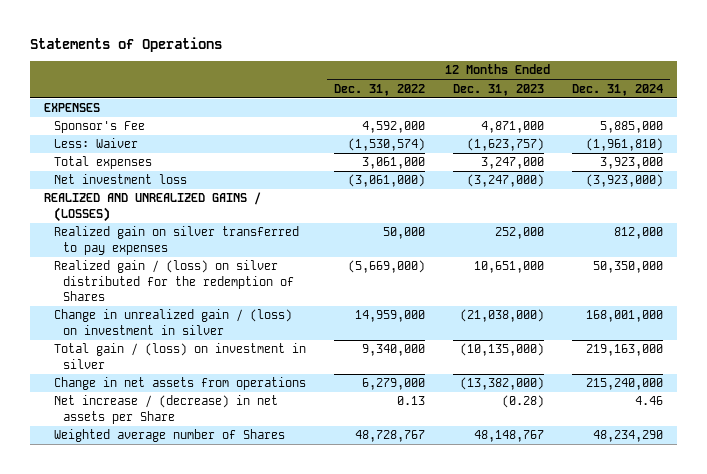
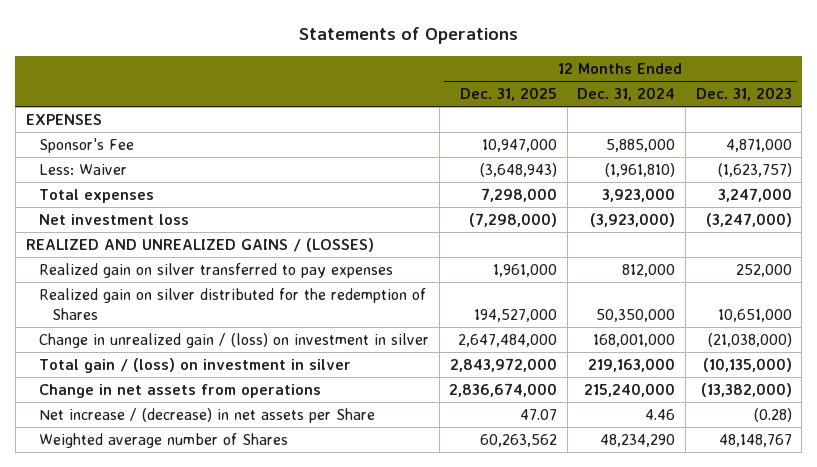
[333,83,425,96] Dec. 31, 2022 -> none
none -> [460,87,558,102] Dec. 31, 2025
[53,260,295,301] Realized gain / (loss) on silver distributed for the redemption of Shares -> [38,287,426,320] Realized gain on silver distributed for the redemption of Shares

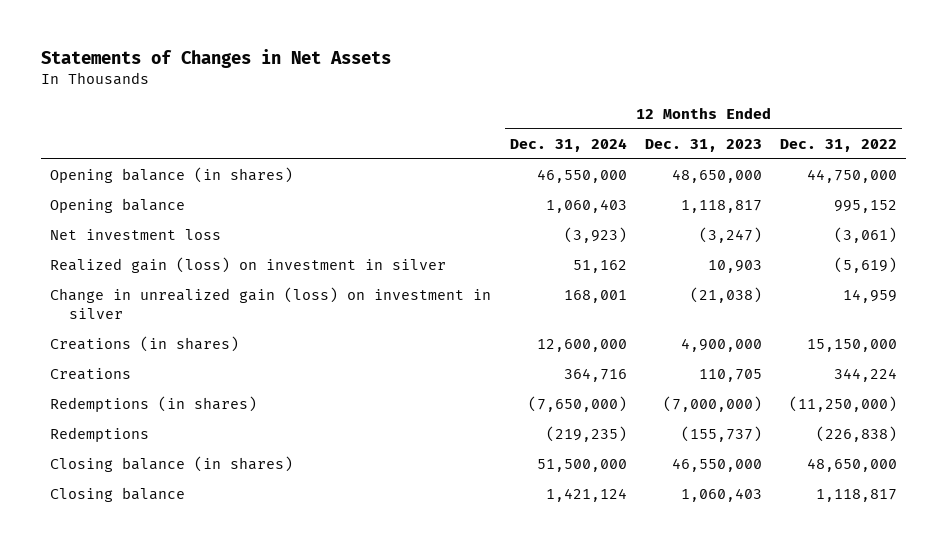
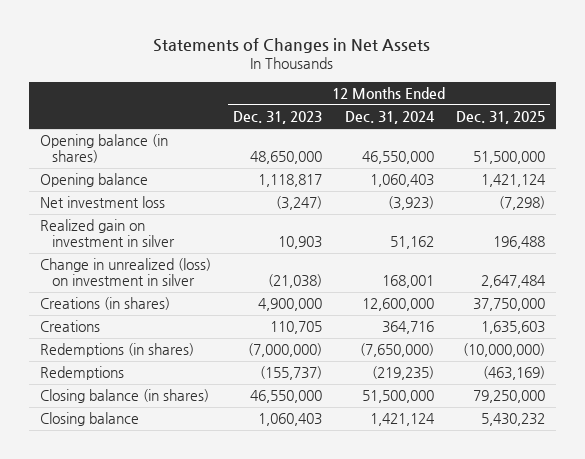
[780,138,898,152] Dec. 31, 2022 -> none
none -> [455,111,545,125] Dec. 31, 2025
[50,257,447,274] Realized gain (loss) on investment in silver -> [40,219,175,248] Realized gain on investment in silver
[50,287,492,320] Change in unrealized gain (loss) on investment in silver -> [40,258,212,287] Change in unrealized (loss) on investment in silver

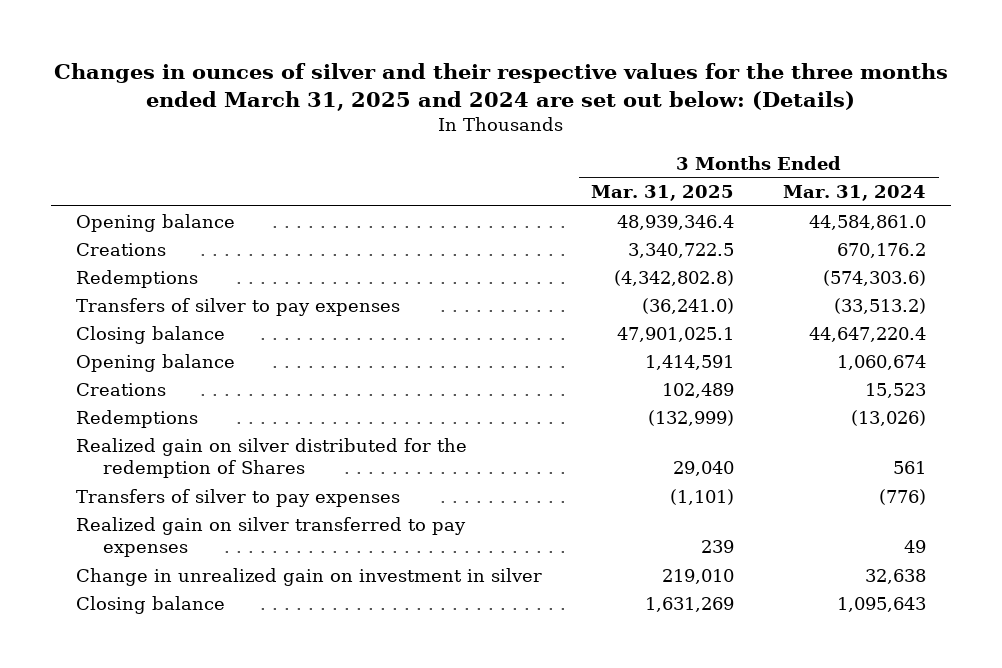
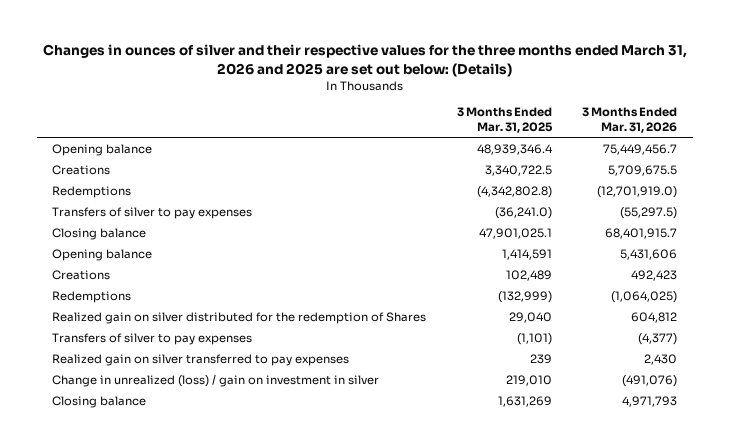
[53,62,948,111] Changes in ounces of silver and their respective values for the three months ended March 31, 2025 and 2024 are set out below: (Details) -> [42,44,687,77] Changes in ounces of silver and their respective values for the three months ended March 31, 2026 and 2025 are set out below: (Details)
[783,185,927,202] Mar. 31, 2024 -> none
none -> [582,107,678,133] 3 Months Ended Mar. 31, 2026
[75,567,542,586] Change in unrealized gain on investment in silver -> [52,374,380,387] Change in unrealized (loss) / gain on investment in silver

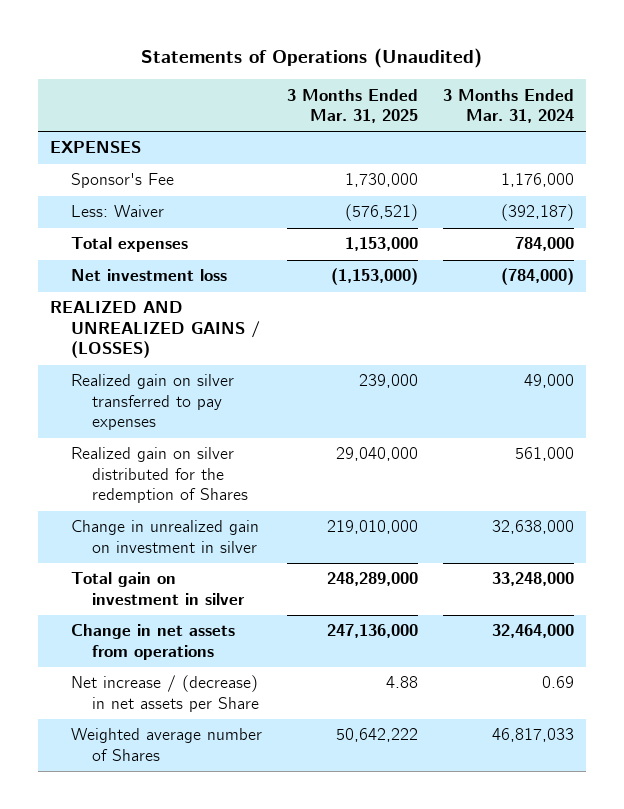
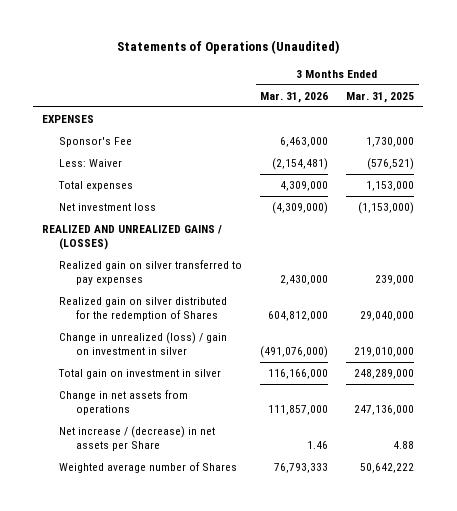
[442,88,574,124] 3 Months Ended Mar. 31, 2024 -> none
none -> [260,91,329,103] Mar. 31, 2026
[71,520,260,553] Change in unrealized gain on investment in silver -> [59,332,228,355] Change in unrealized (loss) / gain on investment in silver

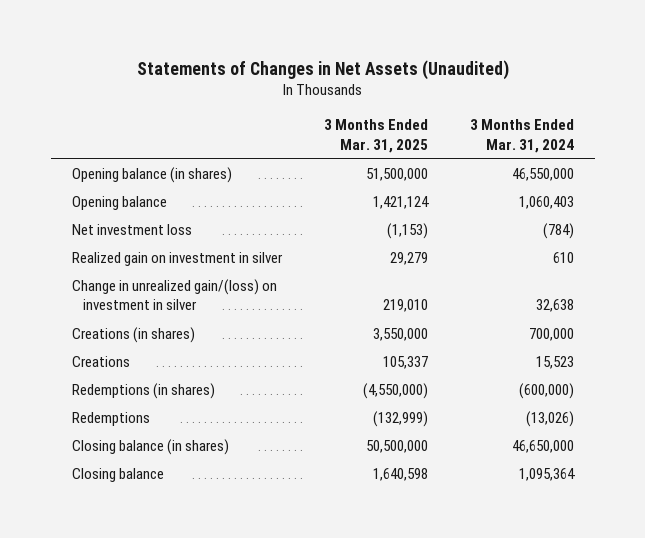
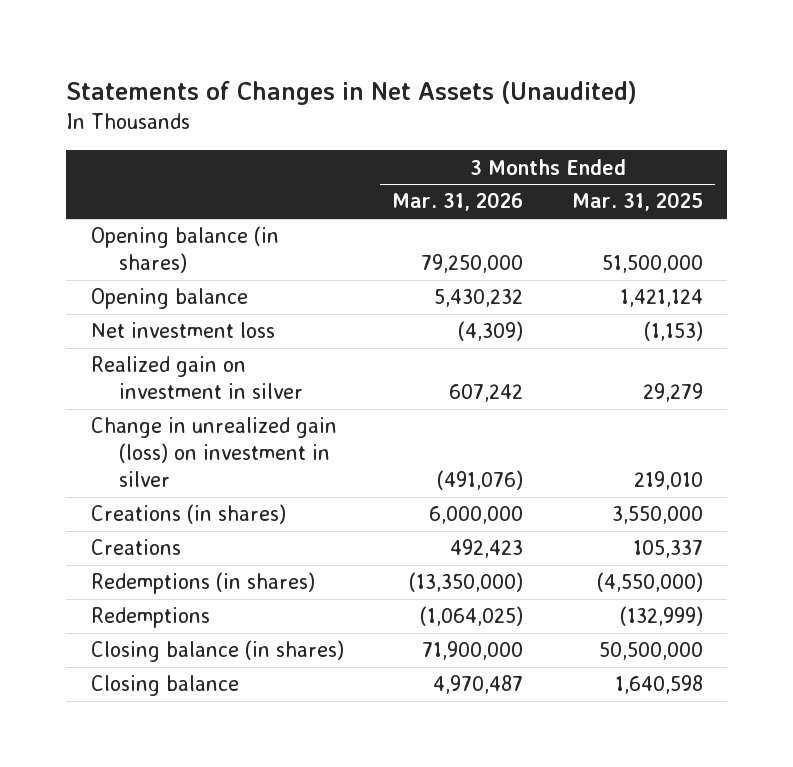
[469,118,574,153] 3 Months Ended Mar. 31, 2024 -> none
none -> [392,192,524,212] Mar. 31, 2026
[71,278,277,311] Change in unrealized gain/(loss) on investment in silver -> [90,417,337,488] Change in unrealized gain (loss) on investment in silver

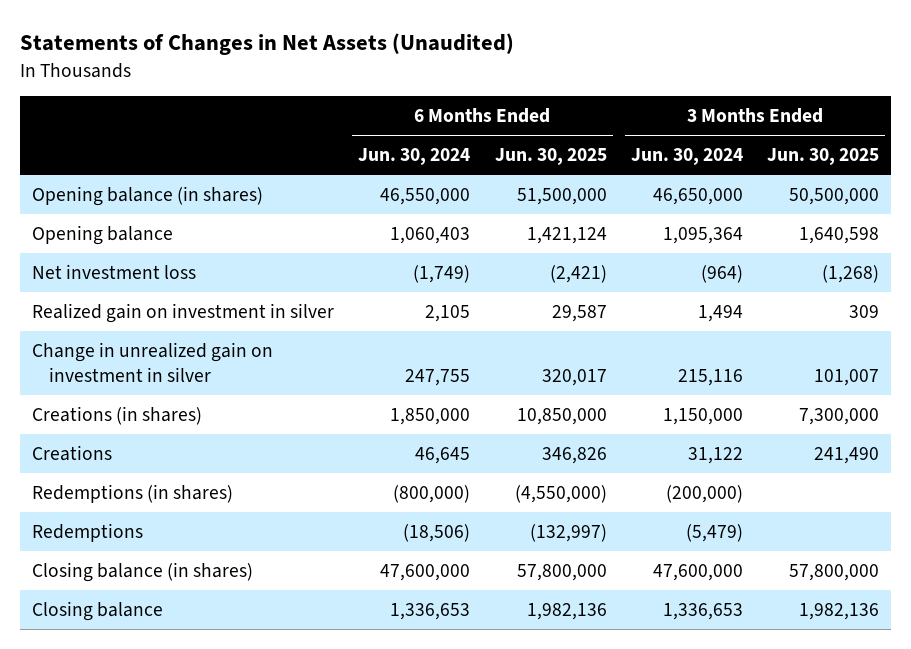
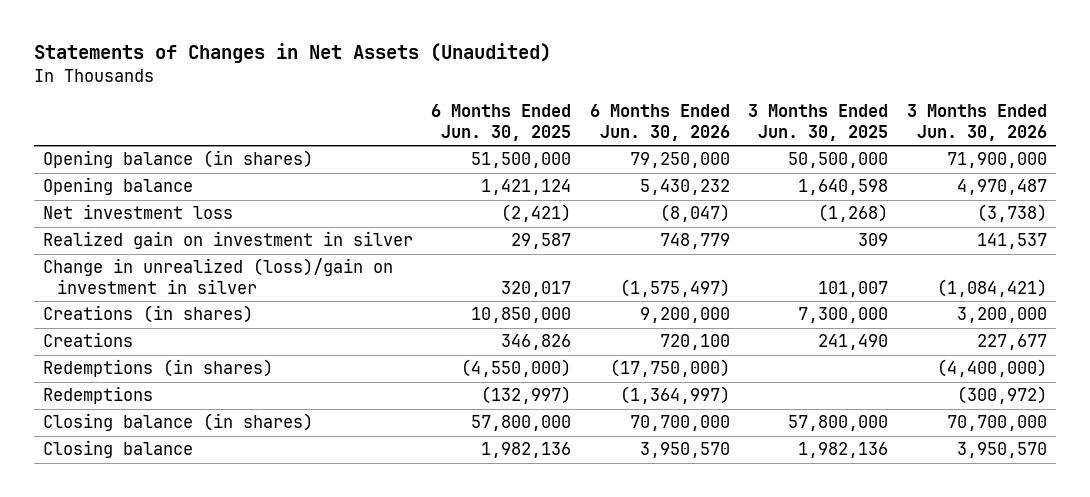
[358,148,471,166] Jun. 30, 2024 -> none
[630,148,743,166] Jun. 30, 2024 -> none
none -> [589,104,730,141] 6 Months Ended Jun. 30, 2026
none -> [906,104,1047,141] 3 Months Ended Jun. 30, 2026
[32,341,274,382] Change in unrealized gain on investment in silver -> [42,258,393,294] Change in unrealized (loss)/gain on investment in silver

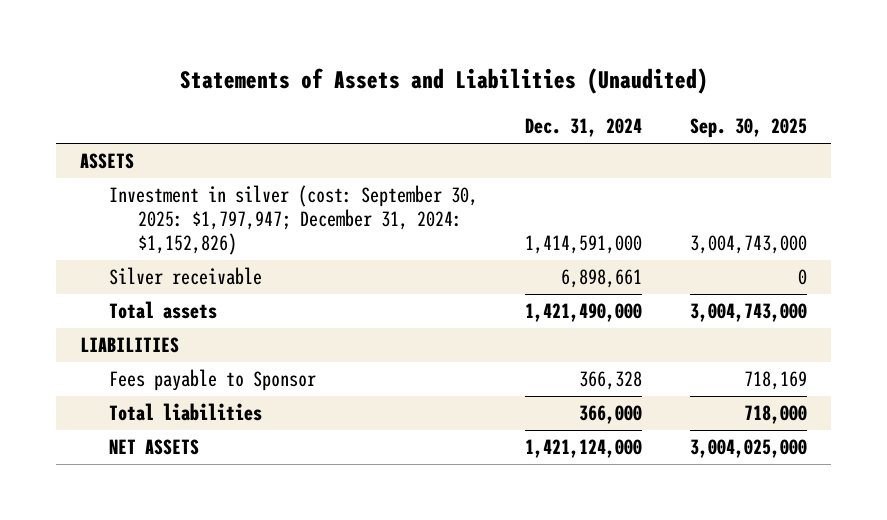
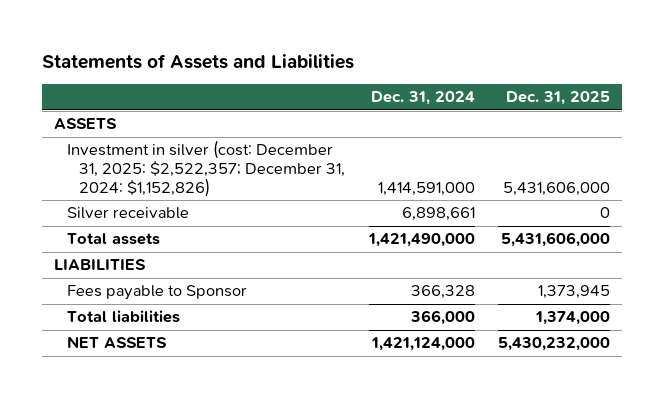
[179,68,708,95] Statements of Assets and Liabilities (Unaudited) -> [42,53,355,69] Statements of Assets and Liabilities
[690,118,808,139] Sep. 30, 2025 -> none
none -> [506,91,611,106] Dec. 31, 2025
[108,185,478,256] Investment in silver (cost: September 30, 2025: $1,797,947; December 31, 2024: $1,152,826) -> [66,140,346,198] Investment in silver (cost: December 31, 2025: $2,522,357; December 31, 2024: $1,152,826)

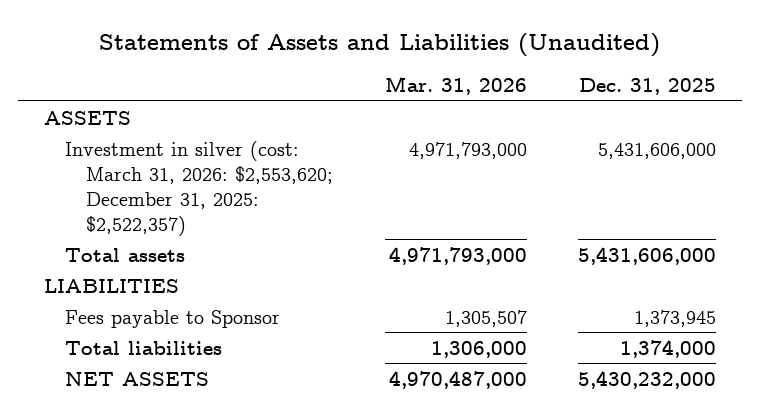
[42,53,355,69] Statements of Assets and Liabilities -> [99,32,661,57] Statements of Assets and Liabilities (Unaudited)
[370,91,475,106] Dec. 31, 2024 -> none
none -> [384,76,527,96] Mar. 31, 2026
[66,207,189,220] Silver receivable -> none
[66,140,346,198] Investment in silver (cost: December 31, 2025: $2,522,357; December 31, 2024: $1,152,826) -> [65,140,334,236] Investment in silver (cost: March 31, 2026: $2,553,620; December 31, 2025: $2,522,357)

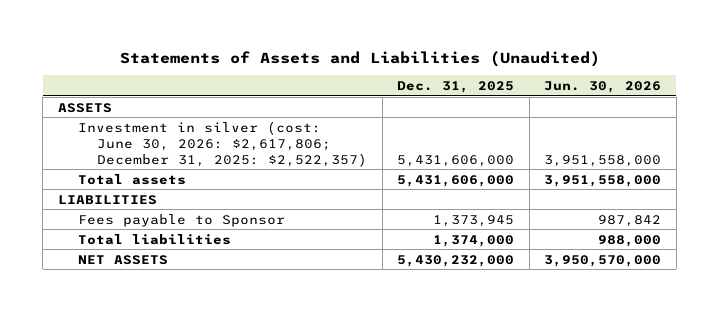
[384,76,527,96] Mar. 31, 2026 -> none
none -> [544,81,662,94] Jun. 30, 2026
[65,140,334,236] Investment in silver (cost: March 31, 2026: $2,553,620; December 31, 2025: $2,522,357) -> [77,120,368,167] Investment in silver (cost: June 30, 2026: $2,617,806; December 31, 2025: $2,522,357)

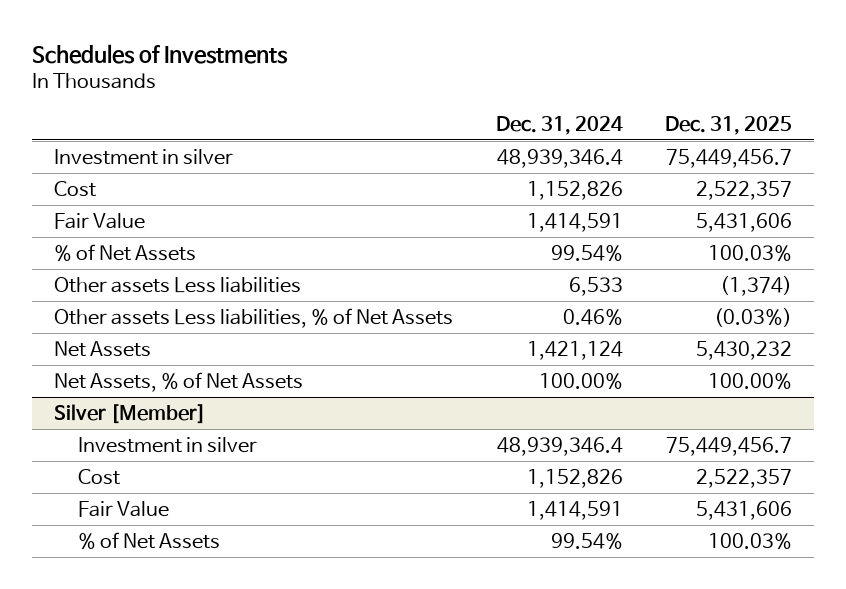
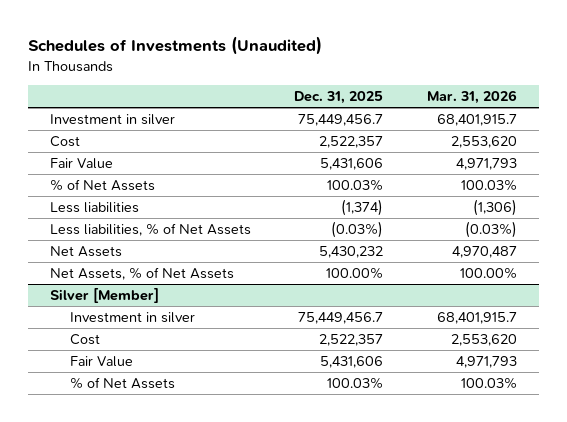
[32,44,289,65] Schedules of Investments -> [28,35,323,55] Schedules of Investments (Unaudited)
[495,115,623,135] Dec. 31, 2024 -> none
none -> [426,90,517,105] Mar. 31, 2026
[53,277,301,294] Other assets Less liabilities -> [50,202,140,214] Less liabilities
[53,308,453,329] Other assets Less liabilities, % of Net Assets -> [50,223,252,237] Less liabilities, % of Net Assets

